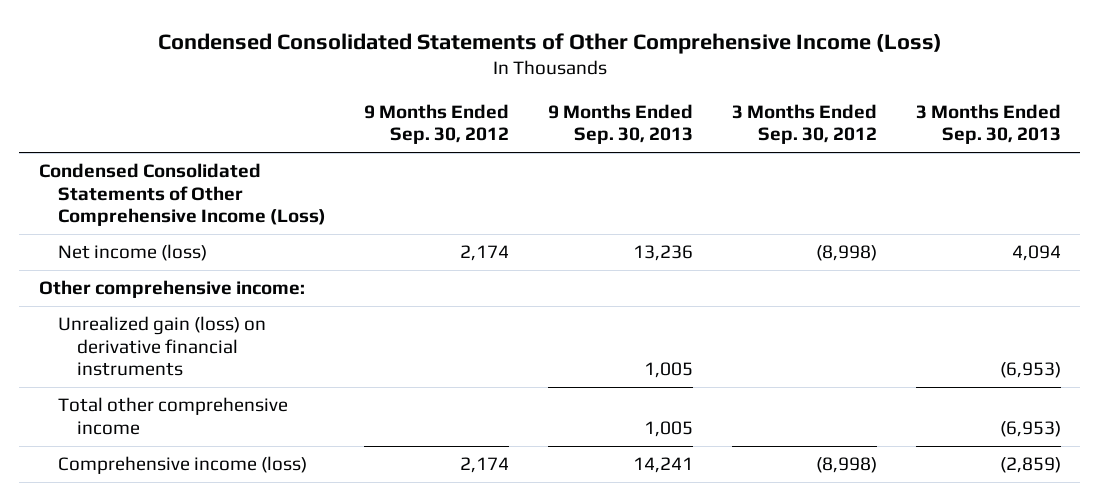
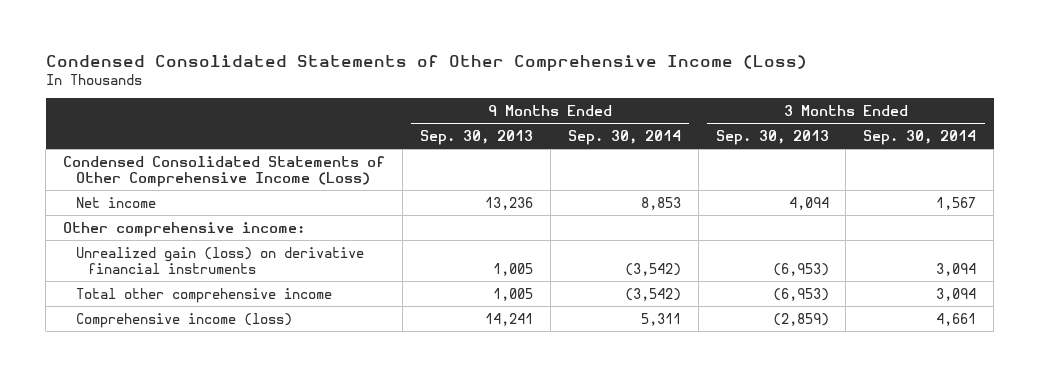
[364,103,510,145] 9 Months Ended Sep. 30, 2012 -> none
[732,103,878,145] 3 Months Ended Sep. 30, 2012 -> none
none -> [567,129,681,145] Sep. 30, 2014
none -> [863,129,977,145] Sep. 30, 2014
[57,244,207,262] Net income (loss) -> [75,196,156,208] Net income

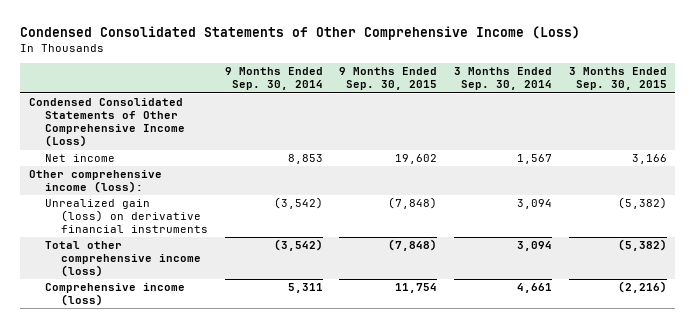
[419,129,533,145] Sep. 30, 2013 -> none
[715,129,829,145] Sep. 30, 2013 -> none
none -> [339,67,438,91] 9 Months Ended Sep. 30, 2015
none -> [568,67,667,91] 3 Months Ended Sep. 30, 2015
[63,221,306,237] Other comprehensive income: -> [28,170,162,194] Other comprehensive income (loss):
[75,287,332,303] Total other comprehensive income -> [44,241,202,278] Total other comprehensive income (loss)

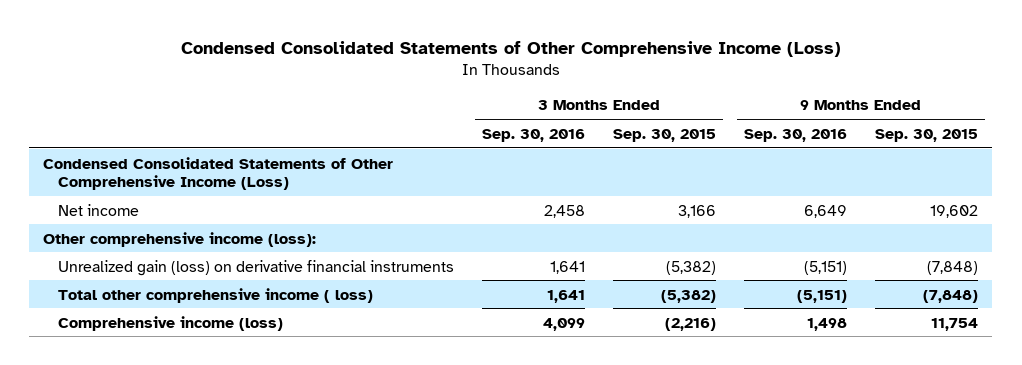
[224,67,323,91] 9 Months Ended Sep. 30, 2014 -> none
[454,67,553,91] 3 Months Ended Sep. 30, 2014 -> none
none -> [481,128,585,142] Sep. 30, 2016
none -> [744,128,848,142] Sep. 30, 2016
[44,241,202,278] Total other comprehensive income (loss) -> [57,287,373,303] Total other comprehensive income ( loss)

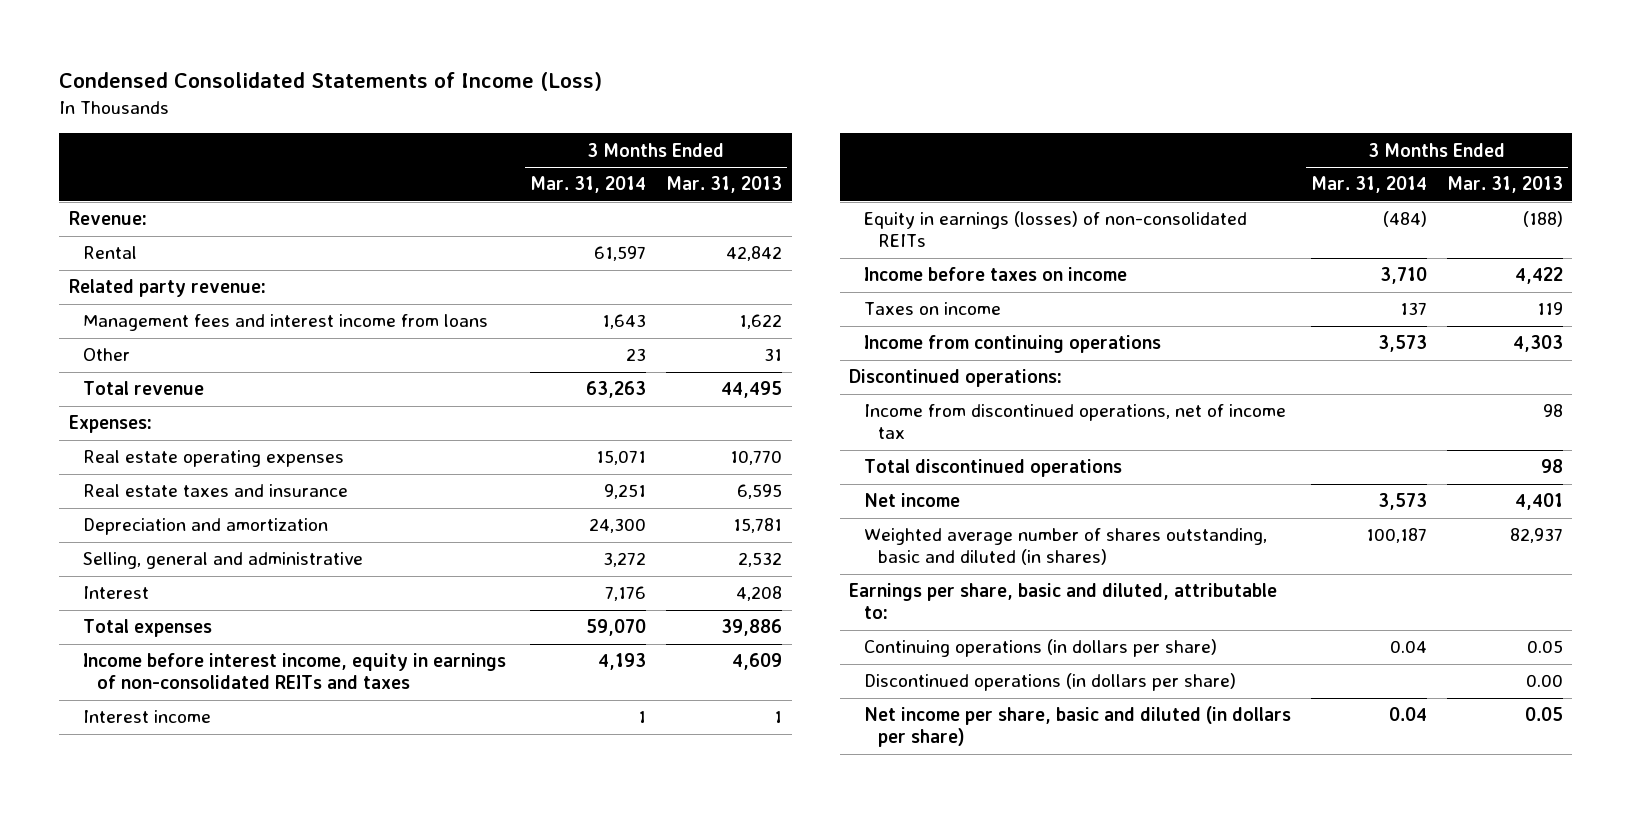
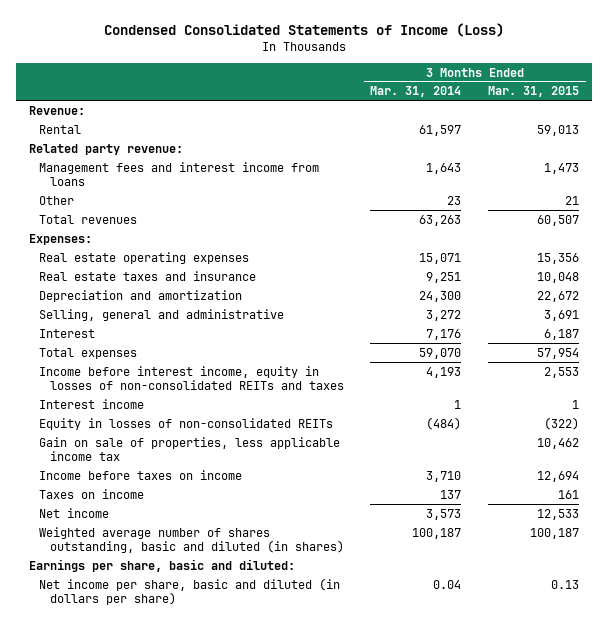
[665,176,782,194] Mar. 31, 2013 -> none
none -> [488,86,580,98] Mar. 31, 2015
[82,381,204,396] Total revenue -> [39,214,138,224] Total revenues
[82,653,506,690] Income before interest income, equity in earnings of non-consolidated REITs and taxes -> [39,365,344,391] Income before interest income, equity in losses of non-consolidated REITs and taxes
[863,211,1247,248] Equity in earnings (losses) of non-consolidated REITs -> [39,417,334,430] Equity in losses of non-consolidated REITs
none -> [39,436,341,462] Gain on sale of properties, less applicable income tax
[863,335,1161,354] Income from continuing operations -> none
[849,369,1063,388] Discontinued operations: -> none
[863,404,1286,440] Income from discontinued operations, net of income tax -> none
[863,459,1122,478] Total discontinued operations -> none
[863,639,1217,658] Continuing operations (in dollars per share) -> none
[863,673,1236,692] Discontinued operations (in dollars per share) -> none
[849,583,1278,620] Earnings per share, basic and diluted, attributable to: -> [29,558,296,572] Earnings per share, basic and diluted:

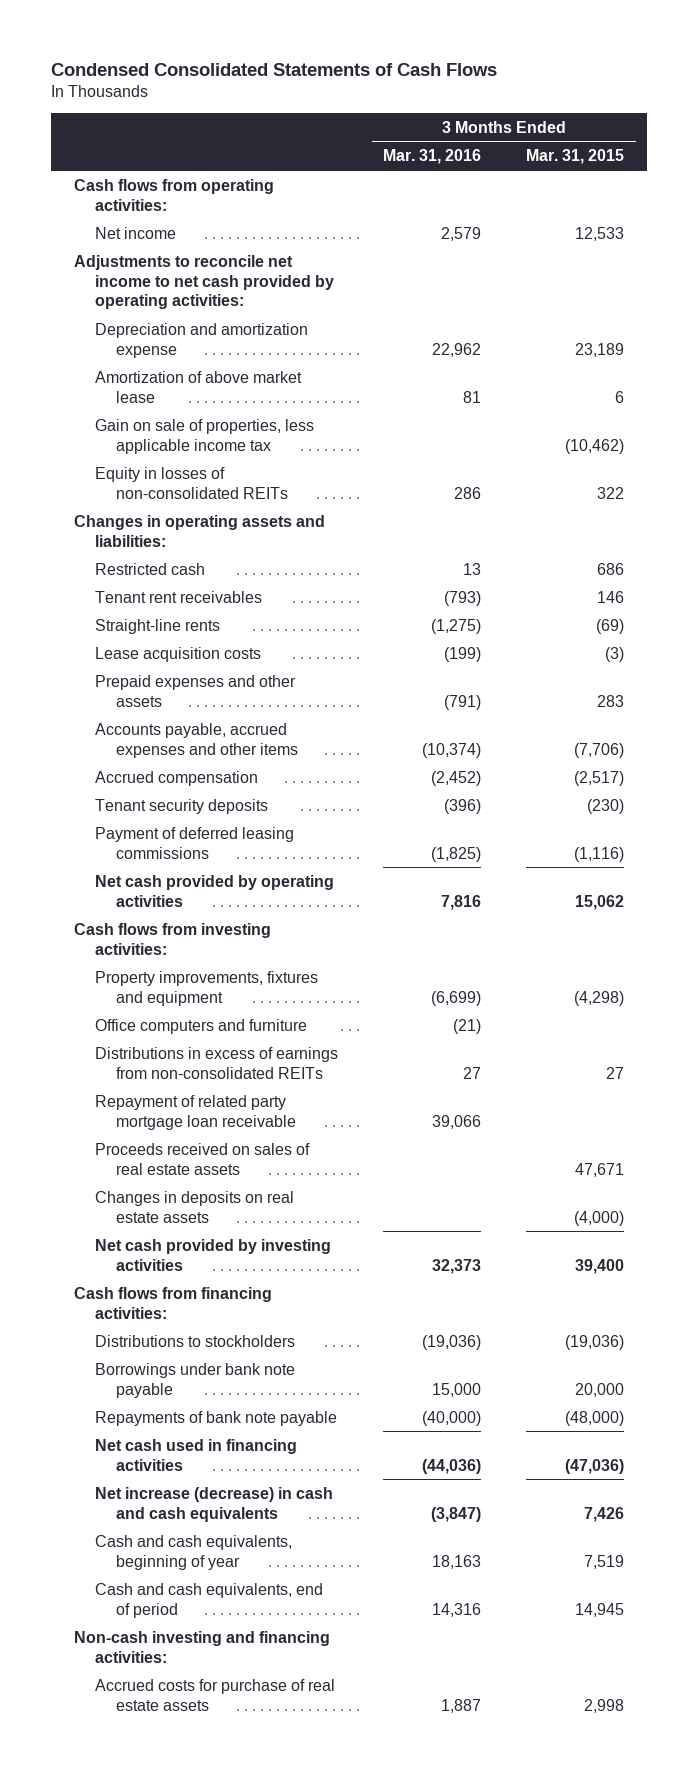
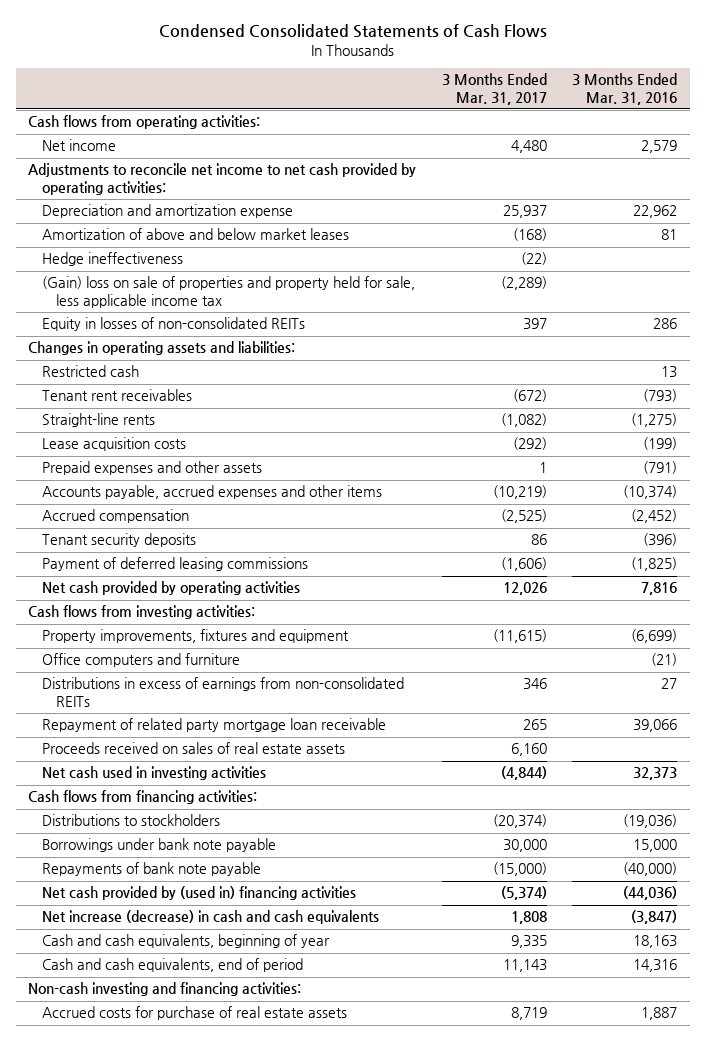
[526,149,625,165] Mar. 31, 2015 -> none
none -> [441,73,547,105] 3 Months Ended Mar. 31, 2017
[94,370,302,403] Amortization of above market lease -> [41,228,349,241] Amortization of above and below market leases
none -> [41,252,183,267] Hedge ineffectiveness
[94,418,314,454] Gain on sale of properties, less applicable income tax -> [41,276,415,308] (Gain) loss on sale of properties and property held for sale, less applicable income tax
[94,1190,294,1223] Changes in deposits on real estate assets -> none
[94,1238,331,1271] Net cash provided by investing activities -> [41,766,266,781] Net cash used in investing activities
[94,1438,297,1471] Net cash used in financing activities -> [41,886,356,901] Net cash provided by (used in) financing activities

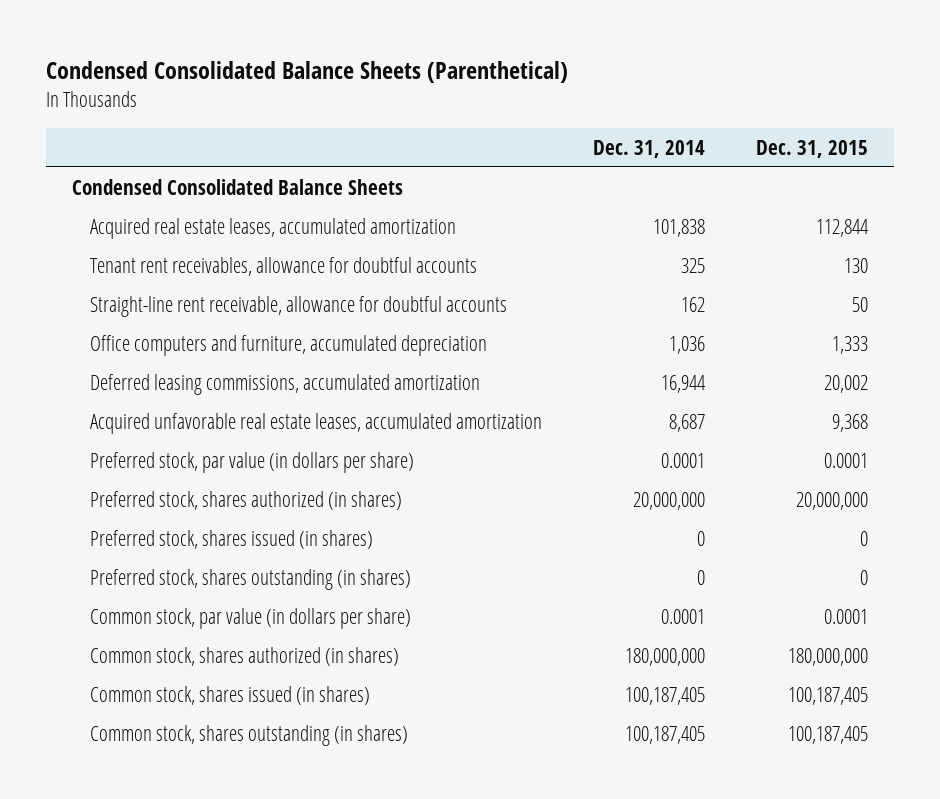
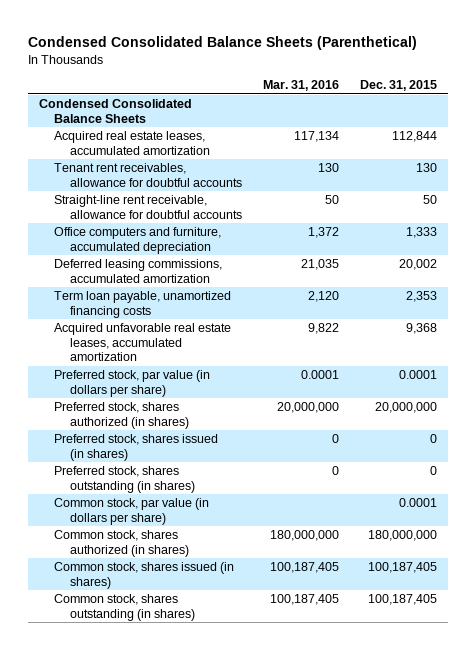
[593,140,706,159] Dec. 31, 2014 -> none
none -> [263,80,340,92] Mar. 31, 2016
none -> [54,291,232,318] Term loan payable, unamortized financing costs

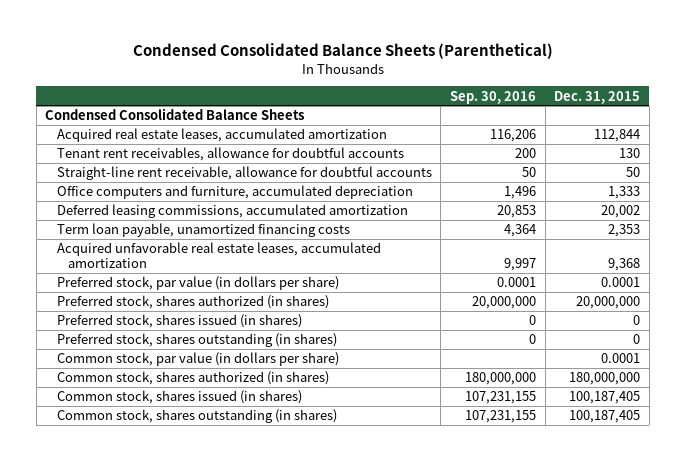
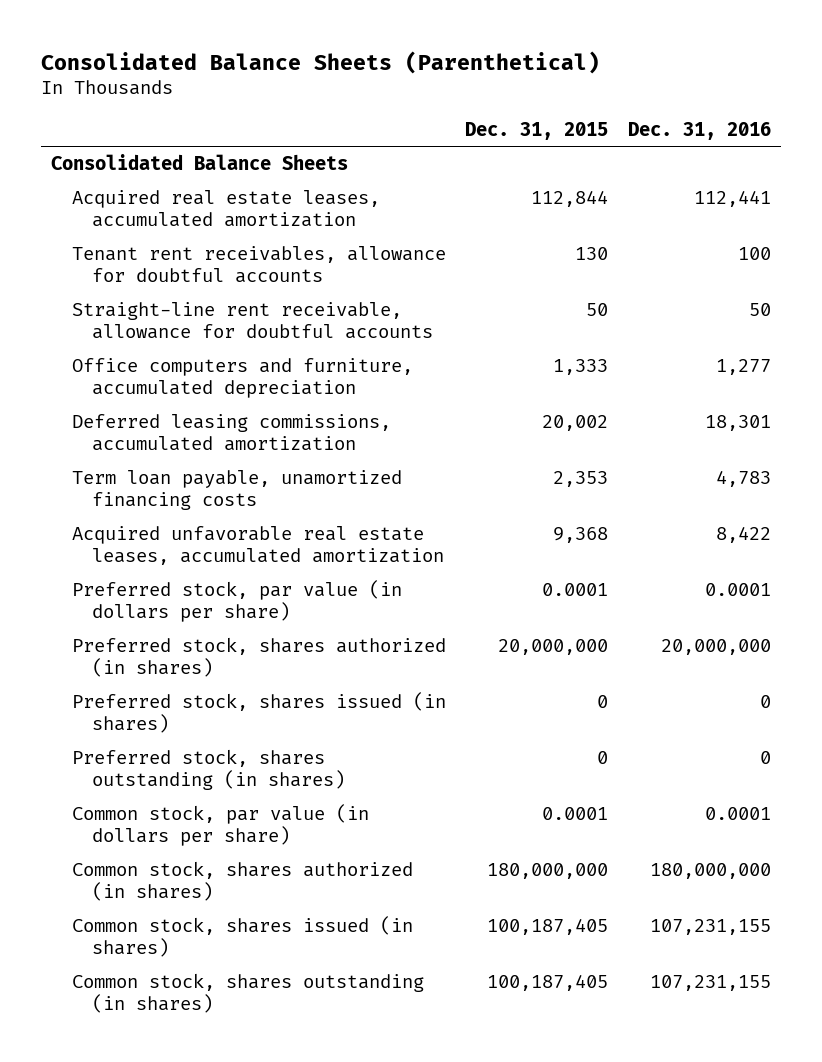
[132,43,553,60] Condensed Consolidated Balance Sheets (Parenthetical) -> [41,50,601,74] Consolidated Balance Sheets (Parenthetical)
[449,90,536,104] Sep. 30, 2016 -> none
none -> [627,121,771,140] Dec. 31, 2016
[45,108,305,121] Condensed Consolidated Balance Sheets -> [51,154,349,171] Consolidated Balance Sheets

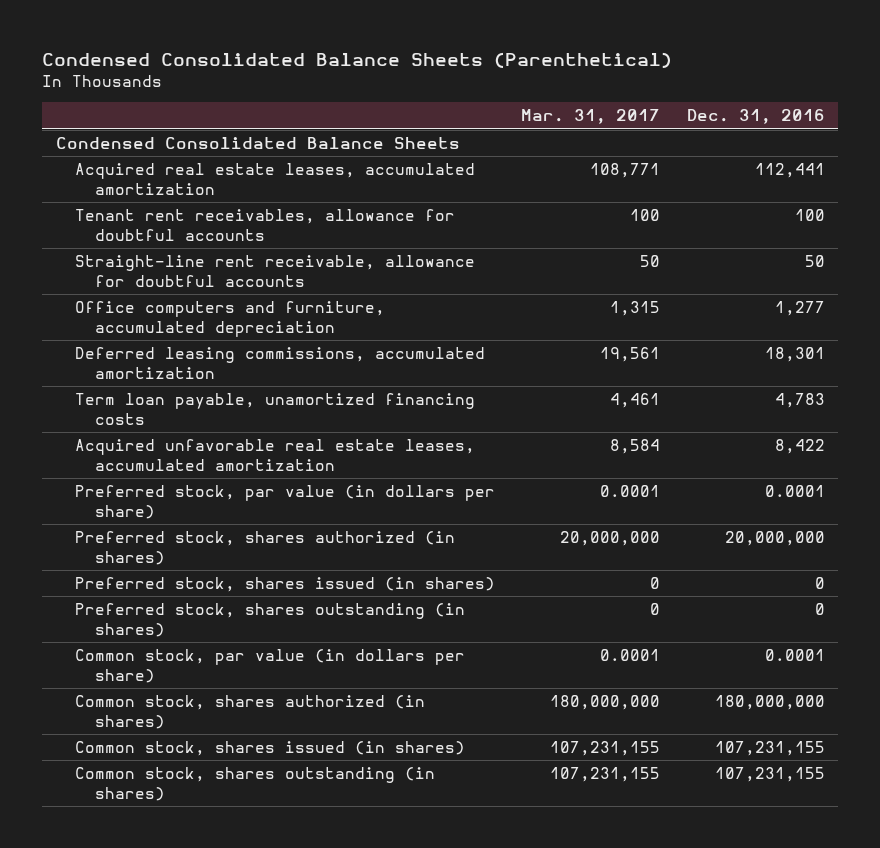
[41,50,601,74] Consolidated Balance Sheets (Parenthetical) -> [42,52,673,69] Condensed Consolidated Balance Sheets (Parenthetical)
[465,121,609,140] Dec. 31, 2015 -> none
none -> [521,109,661,125] Mar. 31, 2017
[51,154,349,171] Consolidated Balance Sheets -> [55,136,460,149] Condensed Consolidated Balance Sheets

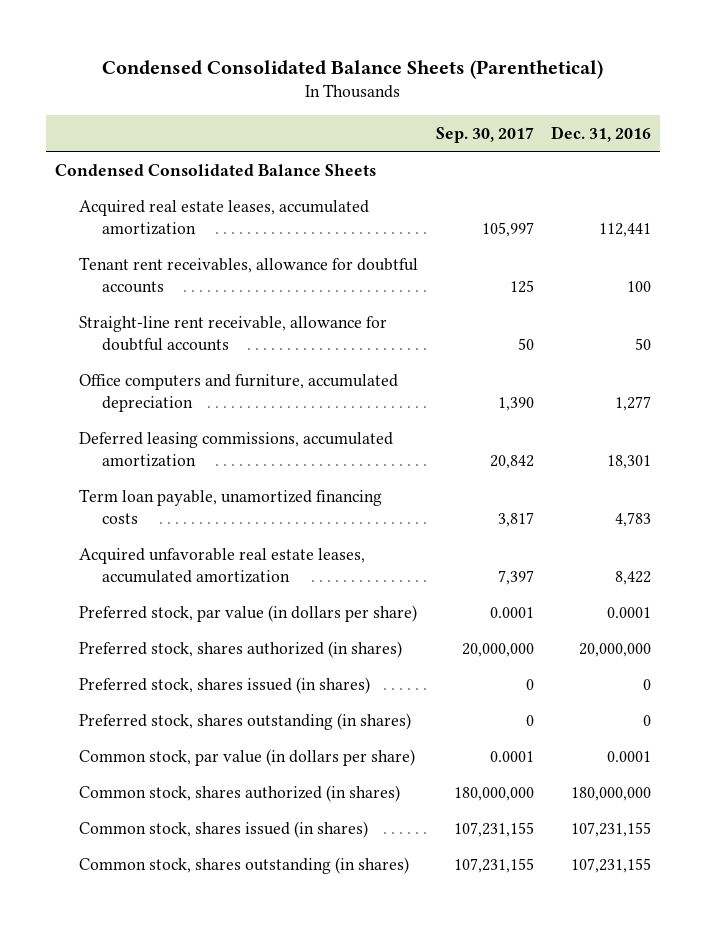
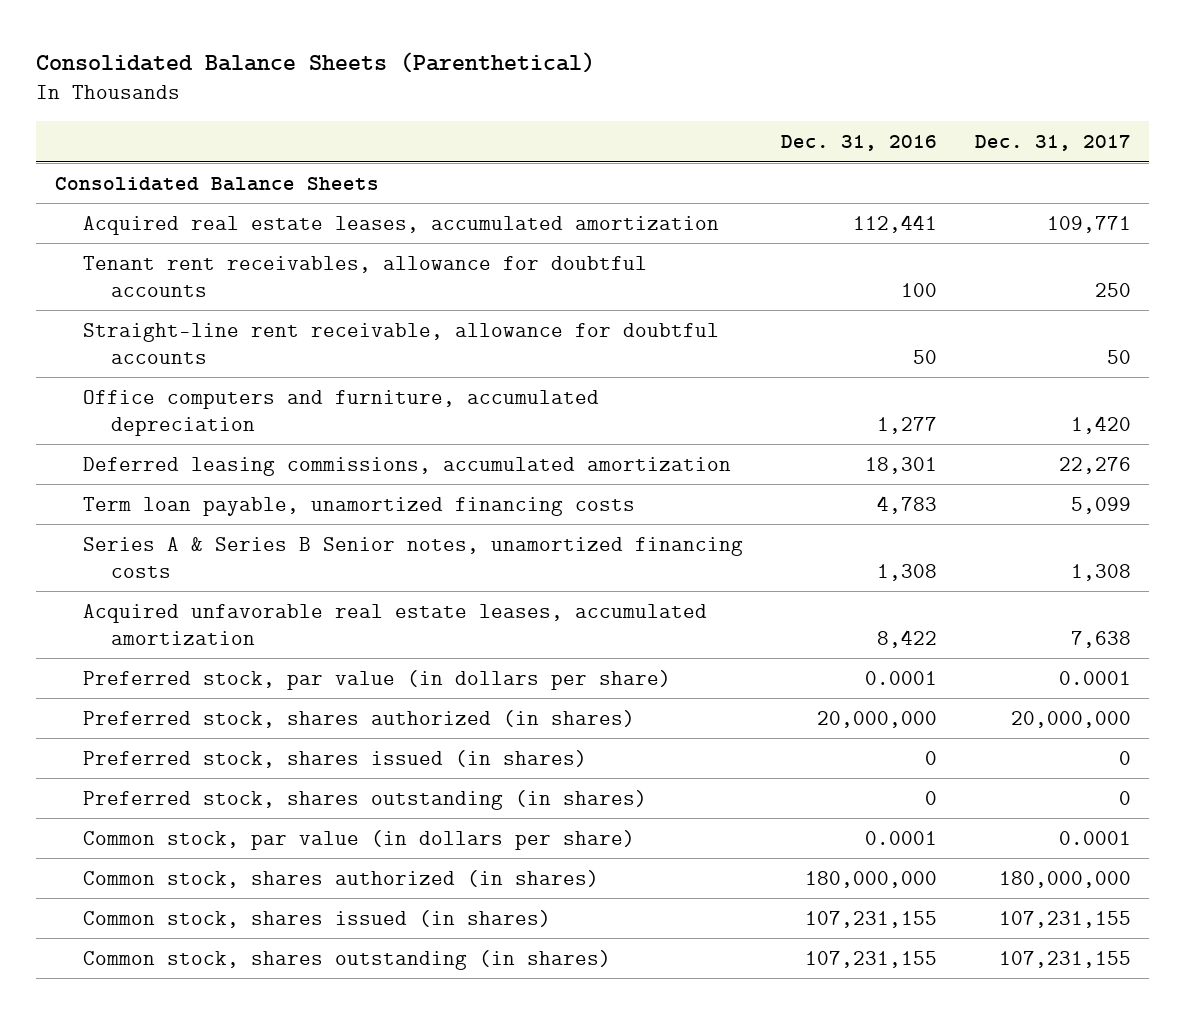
[102,59,604,79] Condensed Consolidated Balance Sheets (Parenthetical) -> [35,51,595,73] Consolidated Balance Sheets (Parenthetical)
[435,126,534,143] Sep. 30, 2017 -> none
none -> [974,135,1131,152] Dec. 31, 2017
[55,163,377,176] Condensed Consolidated Balance Sheets -> [54,176,379,191] Consolidated Balance Sheets
none -> [83,536,744,578] Series A & Series B Senior notes, unamortized financing costs

